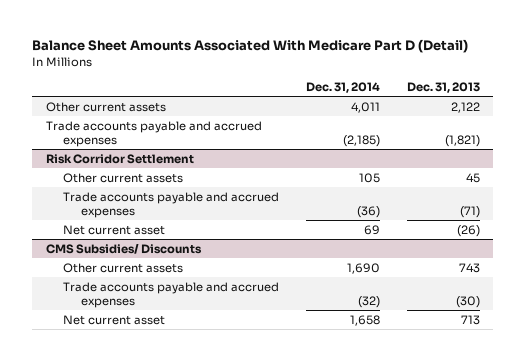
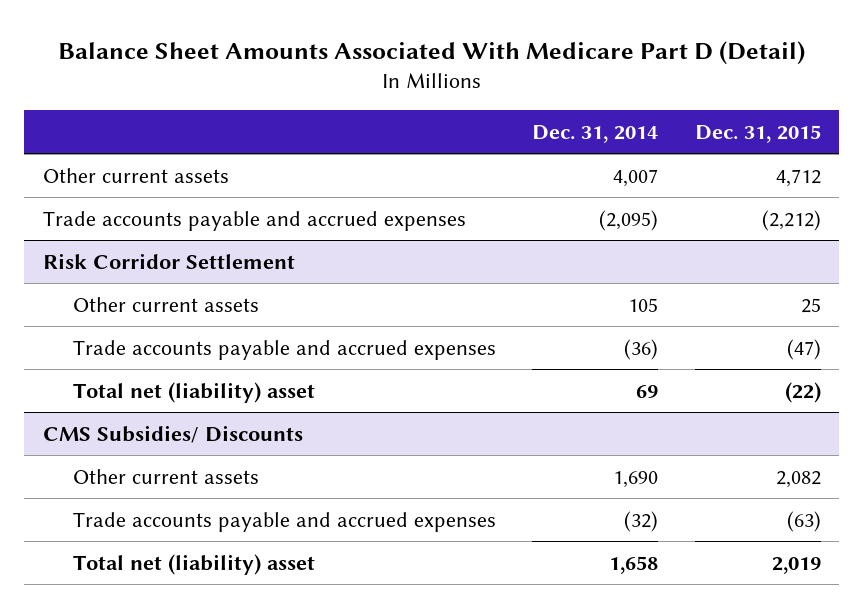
[406,81,480,93] Dec. 31, 2013 -> none
none -> [694,124,821,143] Dec. 31, 2015
[351,101,381,113] 4,011 -> [613,168,659,187] 4,007
[343,134,381,147] (2,185) -> [599,209,659,231] (2,095)
[63,224,166,235] Net current asset -> [72,381,315,403] Total net (liability) asset
[63,314,166,325] Net current asset -> [72,553,315,575] Total net (liability) asset

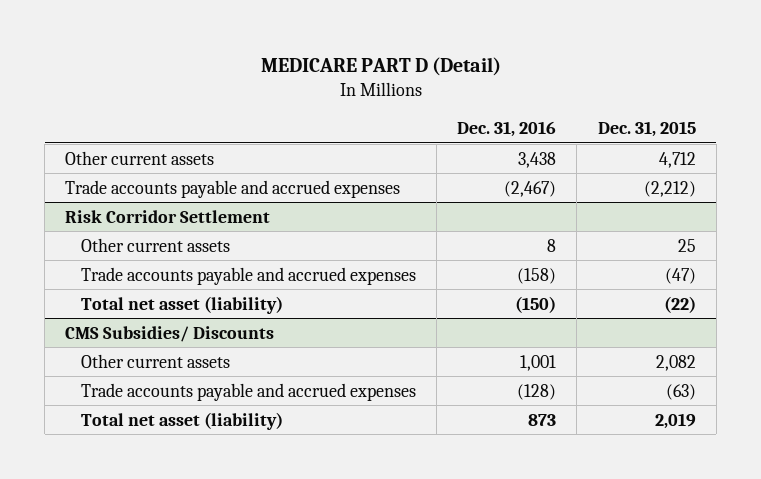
[57,40,805,65] Balance Sheet Amounts Associated With Medicare Part D (Detail) -> [260,56,501,76] MEDICARE PART D (Detail)
[532,124,659,143] Dec. 31, 2014 -> none
none -> [457,120,557,137] Dec. 31, 2016
[72,381,315,403] Total net (liability) asset -> [80,295,283,314] Total net asset (liability)
[72,553,315,575] Total net (liability) asset -> [80,411,283,430] Total net asset (liability)

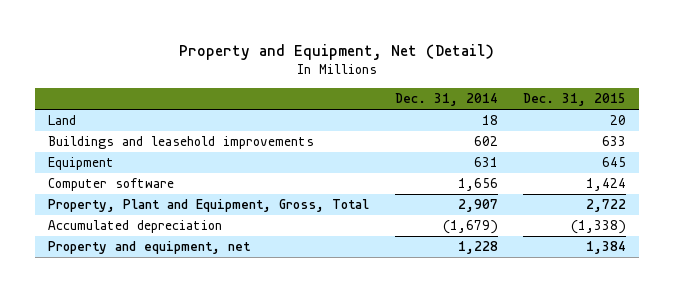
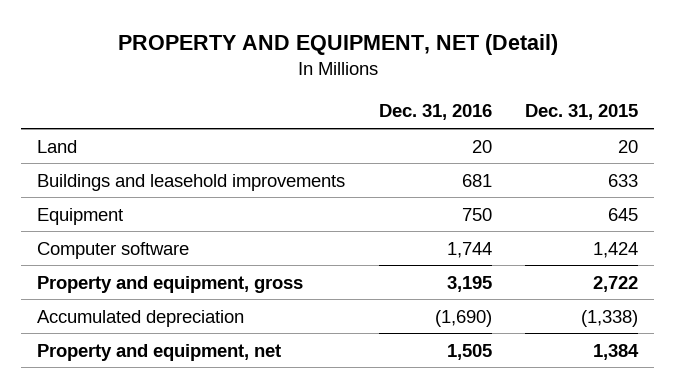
[179,44,495,61] Property and Equipment, Net (Detail) -> [117,33,558,55] PROPERTY AND EQUIPMENT, NET (Detail)
[394,93,498,107] Dec. 31, 2014 -> none
none -> [378,104,492,121] Dec. 31, 2016
[48,199,370,213] Property, Plant and Equipment, Gross, Total -> [37,275,304,293] Property and equipment, gross

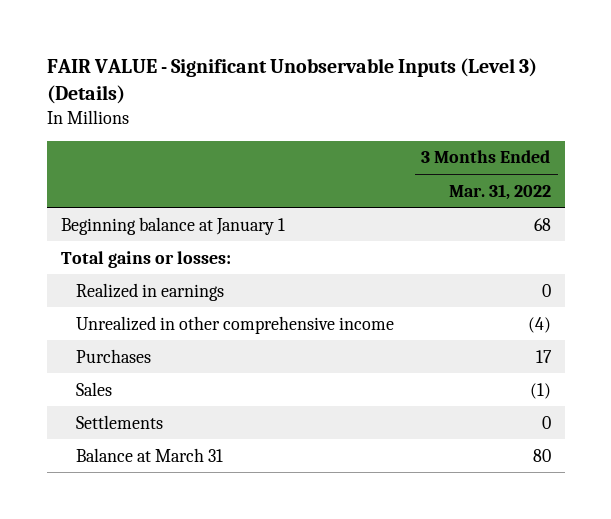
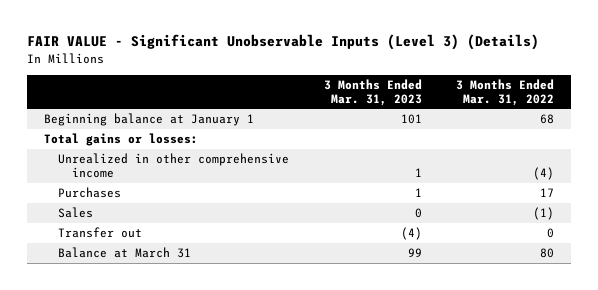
none -> [323,78,422,106] 3 Months Ended Mar. 31, 2023
[75,282,224,301] Realized in earnings -> none
[75,414,163,429] Settlements -> none
none -> [58,227,143,239] Transfer out

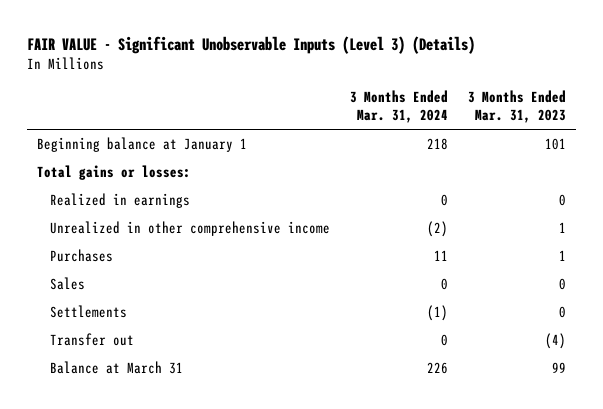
[455,78,554,106] 3 Months Ended Mar. 31, 2022 -> none
none -> [349,90,448,123] 3 Months Ended Mar. 31, 2024
none -> [50,193,191,209] Realized in earnings
none -> [50,305,128,319] Settlements

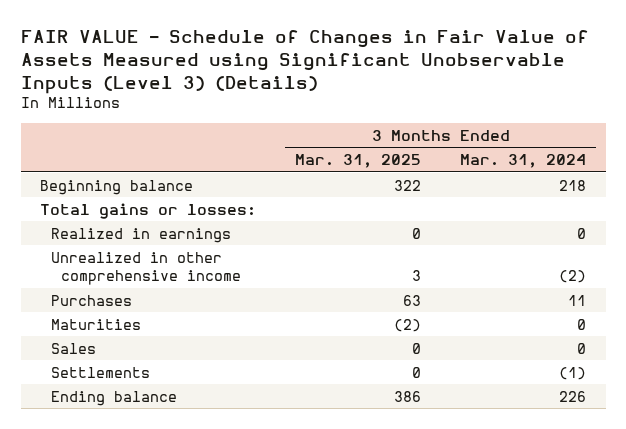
[27,35,476,54] FAIR VALUE - Significant Unobservable Inputs (Level 3) (Details) -> [20,30,589,94] FAIR VALUE - Schedule of Changes in Fair Value of Assets Measured using Significant Unobservable Inputs (Level 3) (Details)
[467,90,566,123] 3 Months Ended Mar. 31, 2023 -> none
none -> [295,154,422,169] Mar. 31, 2025
[37,137,248,153] Beginning balance at January 1 -> [40,179,194,195] Beginning balance
none -> [50,318,141,330] Maturities
[50,333,135,347] Transfer out -> none
[50,361,184,375] Balance at March 31 -> [50,390,177,406] Ending balance

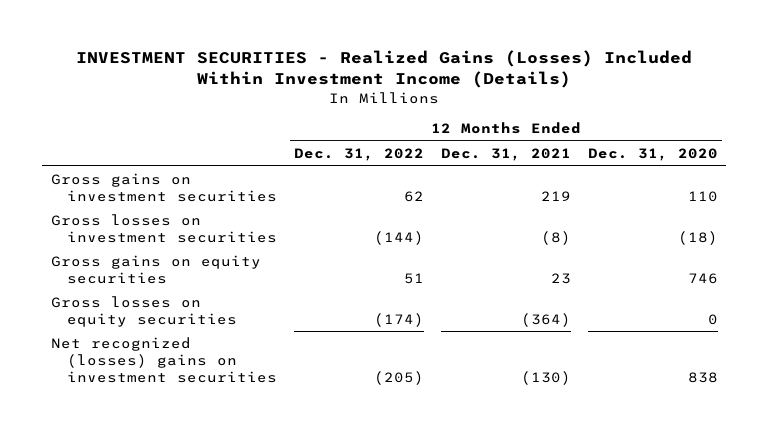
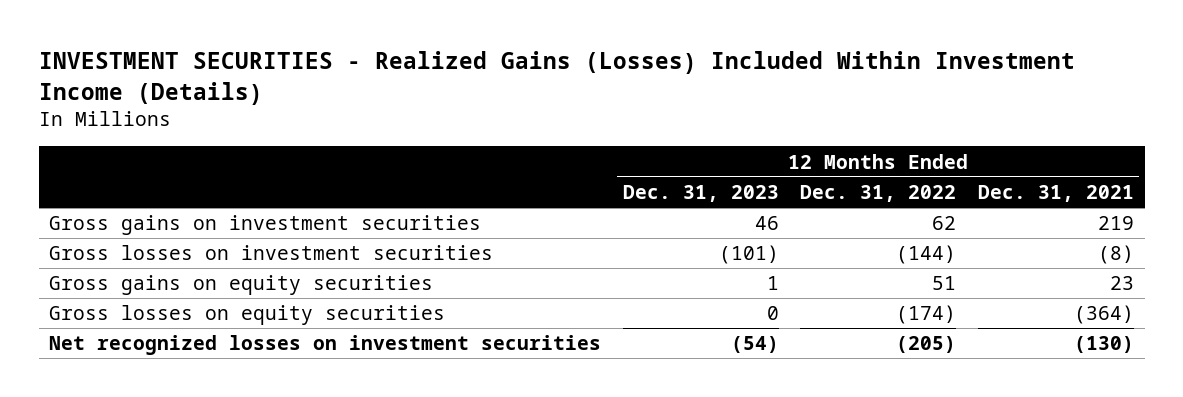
[587,147,718,161] Dec. 31, 2020 -> none
none -> [622,185,779,203] Dec. 31, 2023
[50,337,278,383] Net recognized (losses) gains on investment securities -> [49,335,602,356] Net recognized losses on investment securities

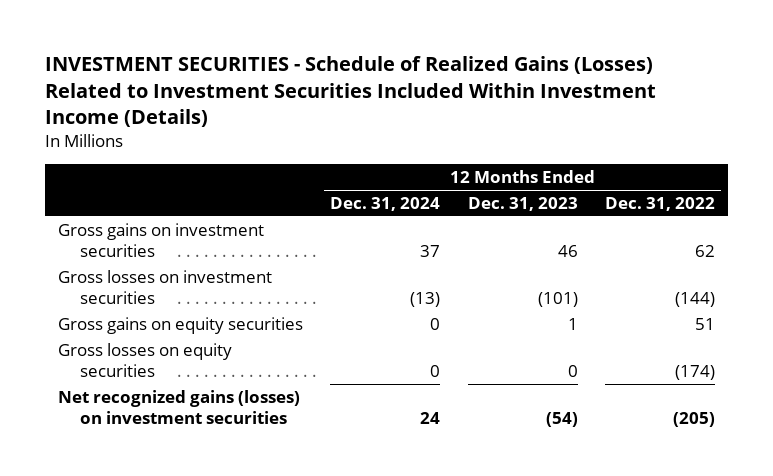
[38,51,1075,105] INVESTMENT SECURITIES - Realized Gains (Losses) Included Within Investment Income (Details) -> [44,56,656,128] INVESTMENT SECURITIES - Schedule of Realized Gains (Losses) Related to Investment Securities Included Within Investment Income (Details)
[977,185,1134,203] Dec. 31, 2021 -> none
none -> [330,196,441,211] Dec. 31, 2024
[49,335,602,356] Net recognized losses on investment securities -> [58,389,301,425] Net recognized gains (losses) on investment securities

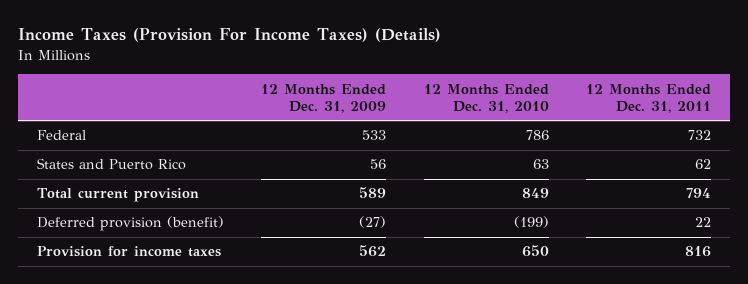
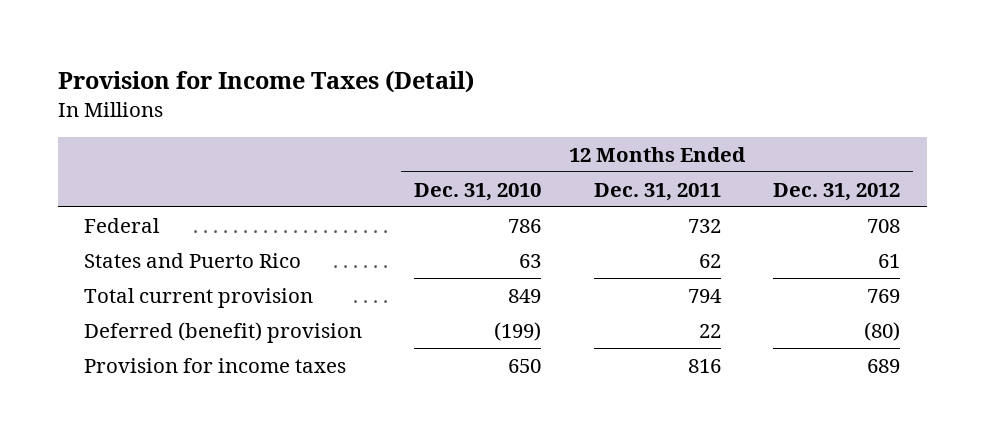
[17,28,441,43] Income Taxes (Provision For Income Taxes) (Details) -> [57,70,474,94] Provision for Income Taxes (Detail)
[261,83,387,114] 12 Months Ended Dec. 31, 2009 -> none
none -> [773,182,901,201] Dec. 31, 2012
[36,216,224,232] Deferred provision (benefit) -> [84,321,363,343] Deferred (benefit) provision

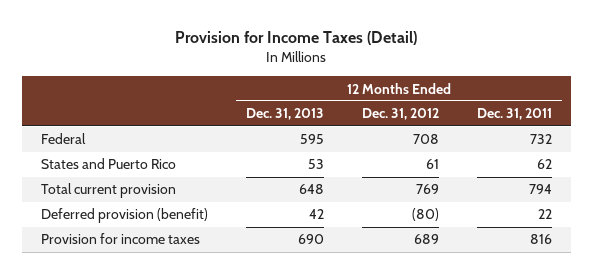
[414,182,542,201] Dec. 31, 2010 -> none
none -> [245,108,324,121] Dec. 31, 2013
[84,321,363,343] Deferred (benefit) provision -> [40,208,208,224] Deferred provision (benefit)

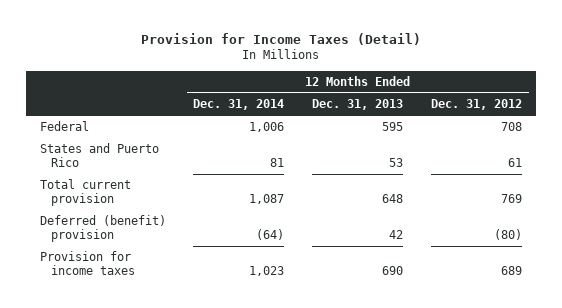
[477,108,553,121] Dec. 31, 2011 -> none
none -> [193,99,285,111] Dec. 31, 2014
[40,208,208,224] Deferred provision (benefit) -> [39,215,166,242] Deferred (benefit) provision

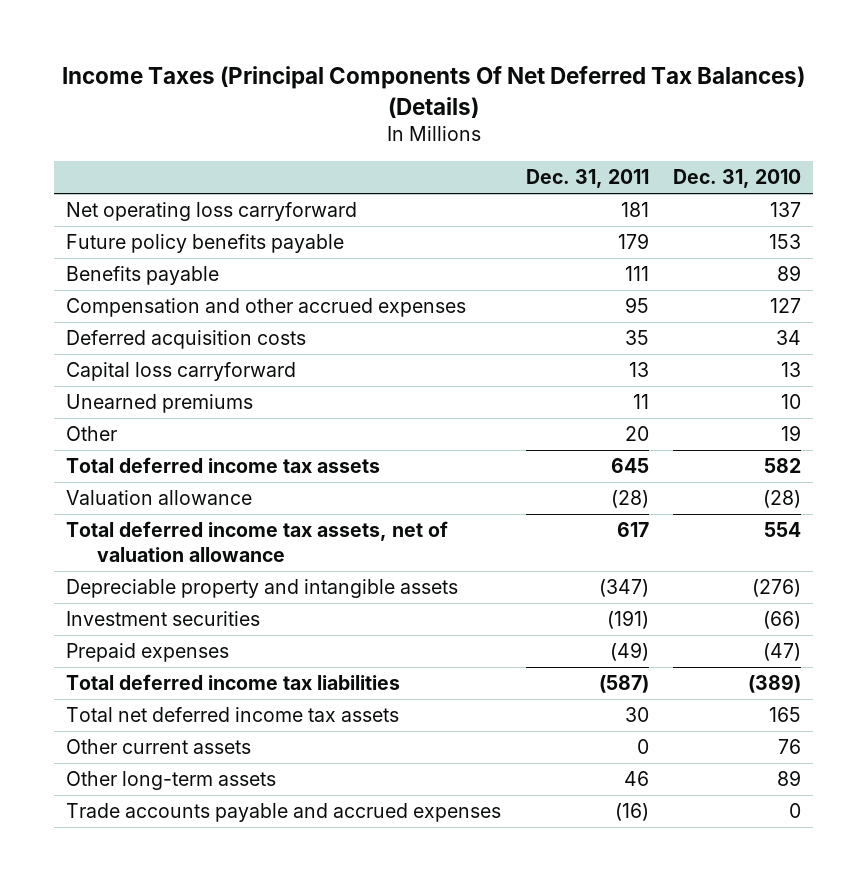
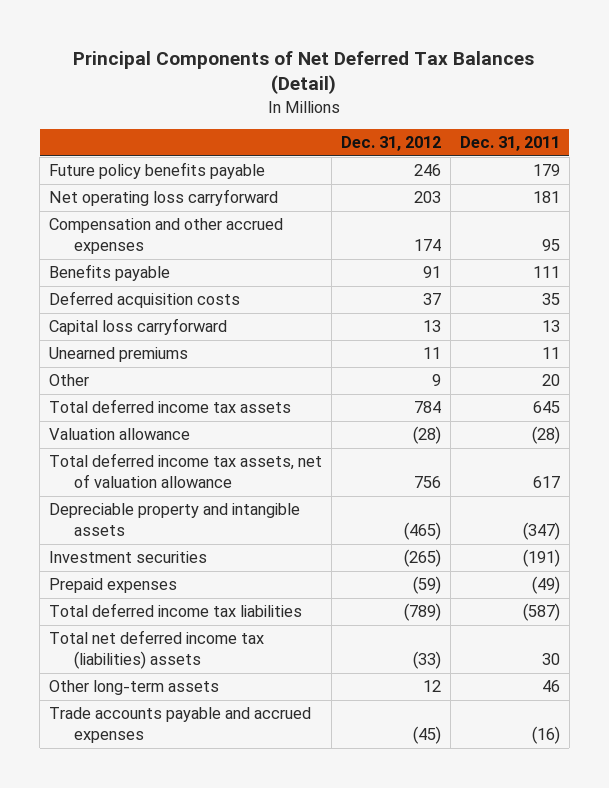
[61,66,805,118] Income Taxes (Principal Components Of Net Deferred Tax Balances) (Details) -> [73,51,535,95] Principal Components of Net Deferred Tax Balances (Detail)
[673,169,802,189] Dec. 31, 2010 -> none
none -> [340,136,441,152] Dec. 31, 2012
[65,202,357,222] Net operating loss carryforward -> [49,189,279,207] Net operating loss carryforward
[65,266,219,286] Benefits payable -> [49,264,171,282] Benefits payable
[65,739,251,755] Other current assets -> none
[65,707,399,723] Total net deferred income tax assets -> [49,630,265,670] Total net deferred income tax (liabilities) assets

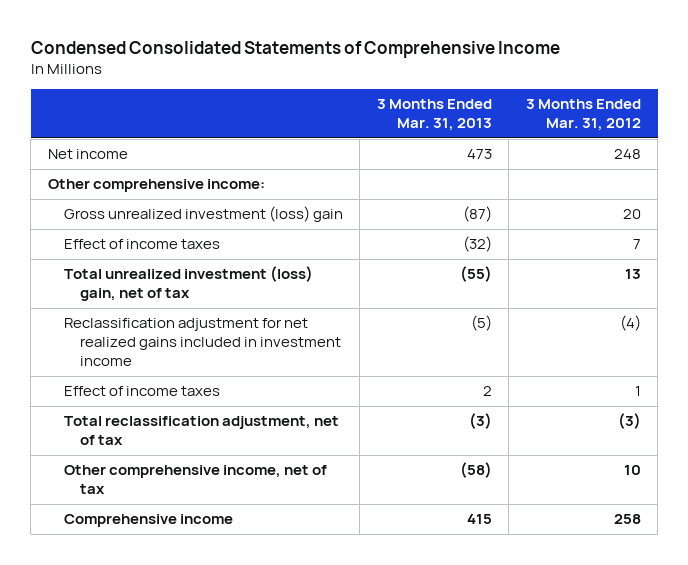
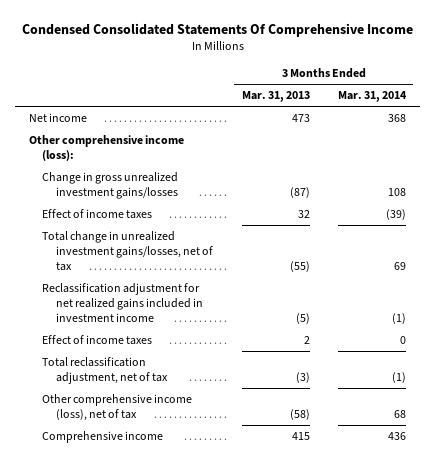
[30,40,560,58] Condensed Consolidated Statements of Comprehensive Income -> [21,22,413,37] Condensed Consolidated Statements Of Comprehensive Income
[525,99,641,132] 3 Months Ended Mar. 31, 2012 -> none
none -> [338,91,408,103] Mar. 31, 2014
[47,179,265,193] Other comprehensive income: -> [29,134,185,162] Other comprehensive income (loss):
[63,206,343,223] Gross unrealized investment (loss) gain -> [42,171,179,200] Change in gross unrealized investment gains/losses
[462,236,492,253] (32) -> [297,209,310,218] 32
[63,266,313,302] Total unrealized investment (loss) gain, net of tax -> [42,230,213,272] Total change in unrealized investment gains/losses, net of tax
[63,465,327,495] Other comprehensive income, net of tax -> [42,393,193,422] Other comprehensive income (loss), net of tax

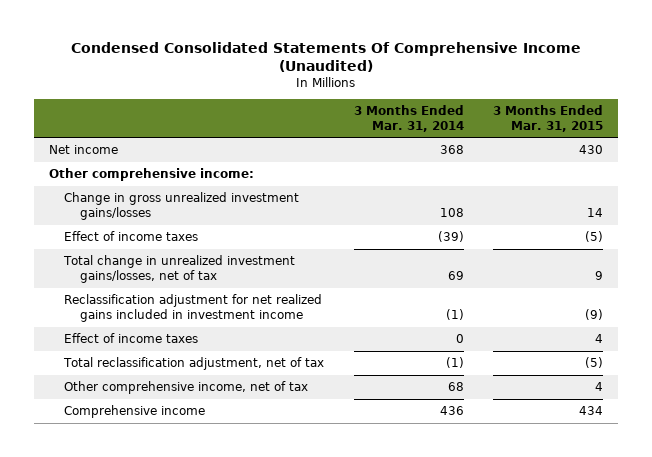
[21,22,413,37] Condensed Consolidated Statements Of Comprehensive Income -> [71,41,582,72] Condensed Consolidated Statements Of Comprehensive Income (Unaudited)
[241,91,310,103] Mar. 31, 2013 -> none
none -> [493,104,604,132] 3 Months Ended Mar. 31, 2015
[29,134,185,162] Other comprehensive income (loss): -> [48,168,254,182] Other comprehensive income:
[42,393,193,422] Other comprehensive income (loss), net of tax -> [64,381,309,395] Other comprehensive income, net of tax

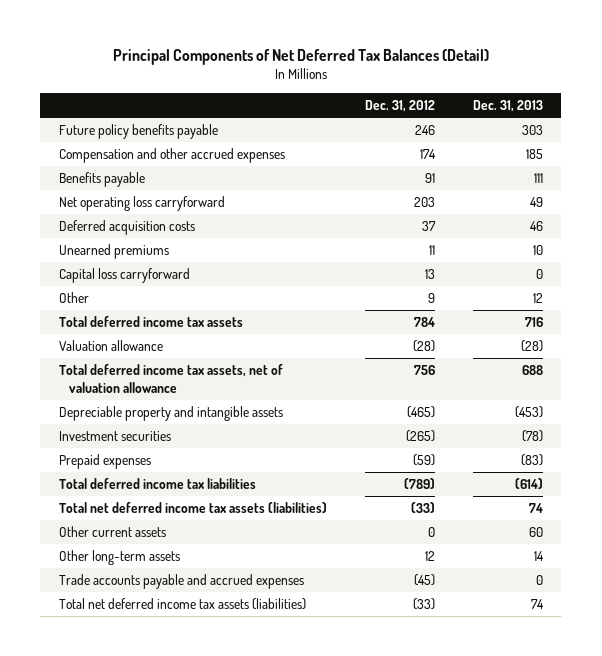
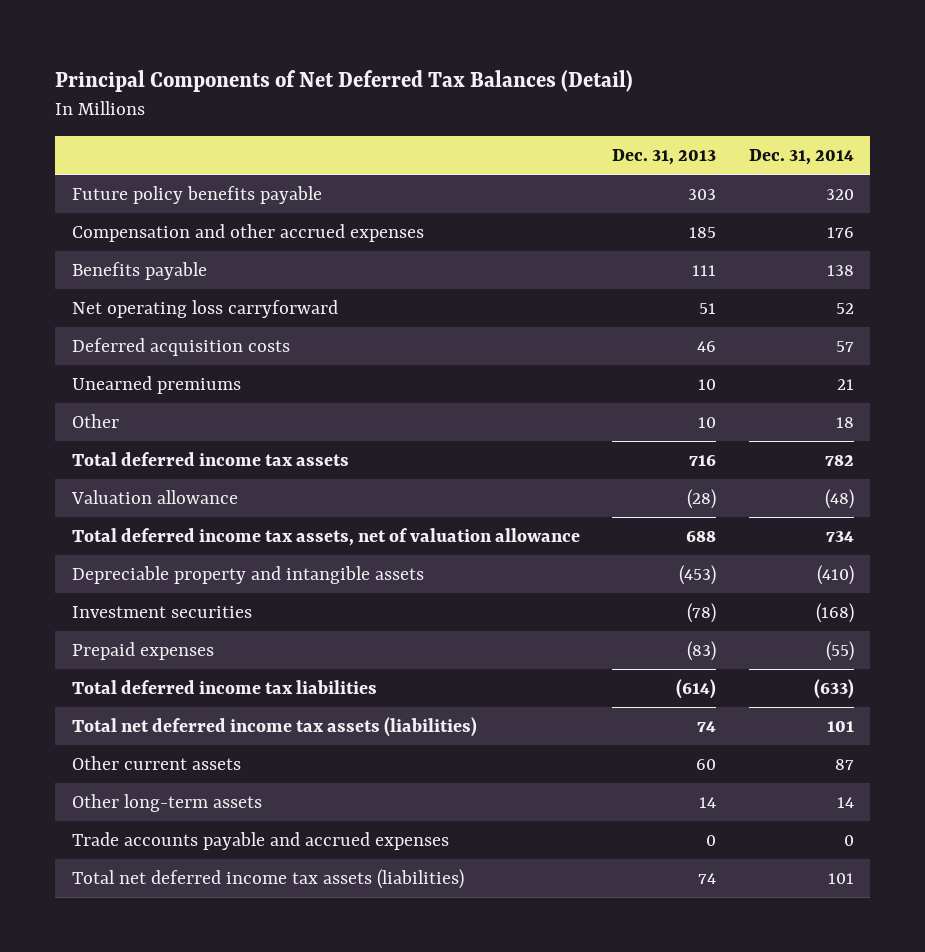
[364,99,435,112] Dec. 31, 2012 -> none
none -> [748,148,854,165] Dec. 31, 2014
[529,197,543,208] 49 -> [699,303,717,315] 51
[59,268,191,284] Capital loss carryforward -> none
[532,293,543,304] 12 -> [698,417,717,429] 10

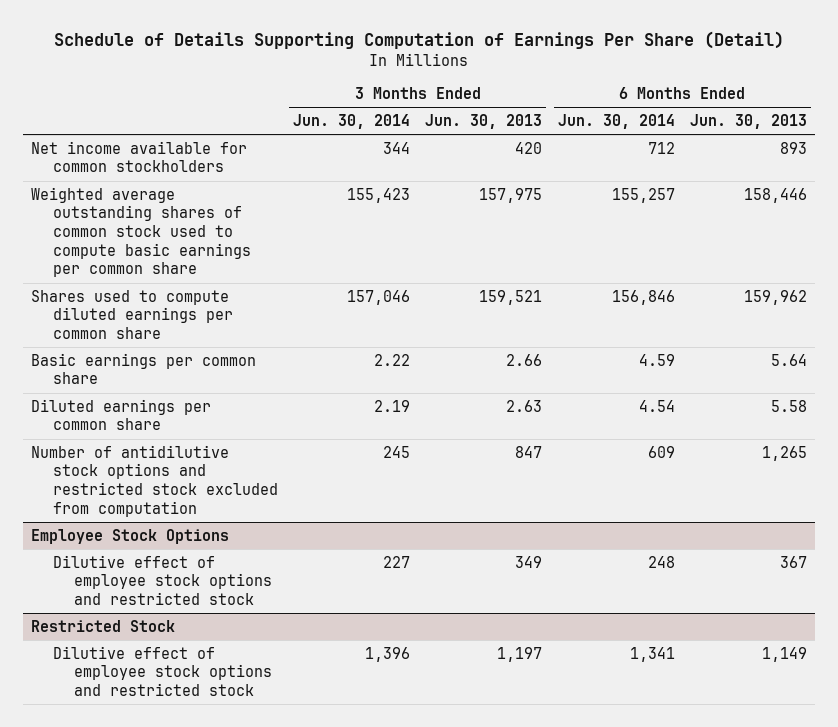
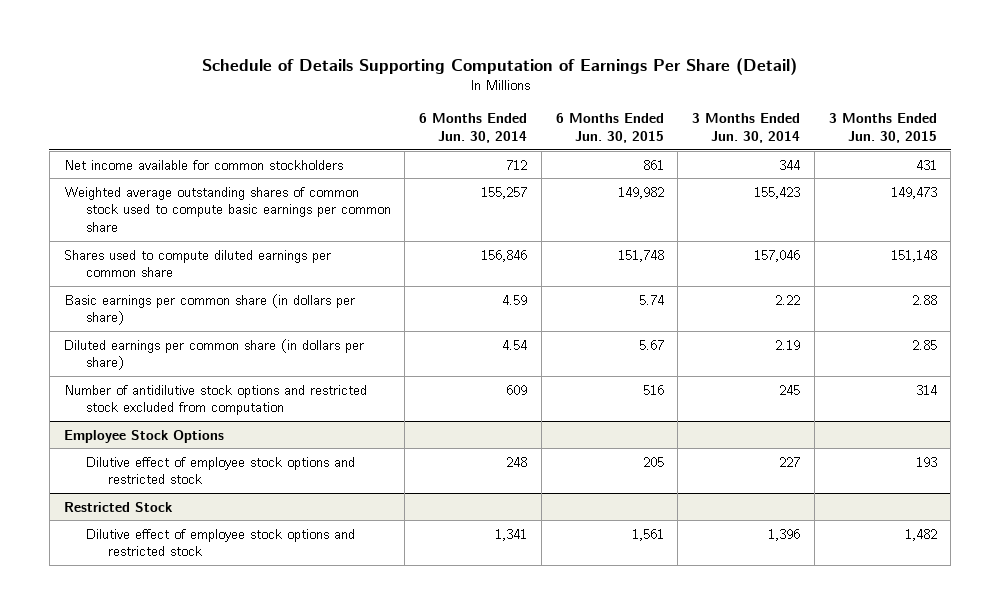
[425,114,543,130] Jun. 30, 2013 -> none
[689,114,807,130] Jun. 30, 2013 -> none
none -> [555,113,664,143] 6 Months Ended Jun. 30, 2015
none -> [828,113,937,143] 3 Months Ended Jun. 30, 2015
[31,352,257,385] Basic earnings per common share -> [63,293,355,326] Basic earnings per common share (in dollars per share)
[31,398,212,431] Diluted earnings per common share -> [63,338,364,371] Diluted earnings per common share (in dollars per share)

